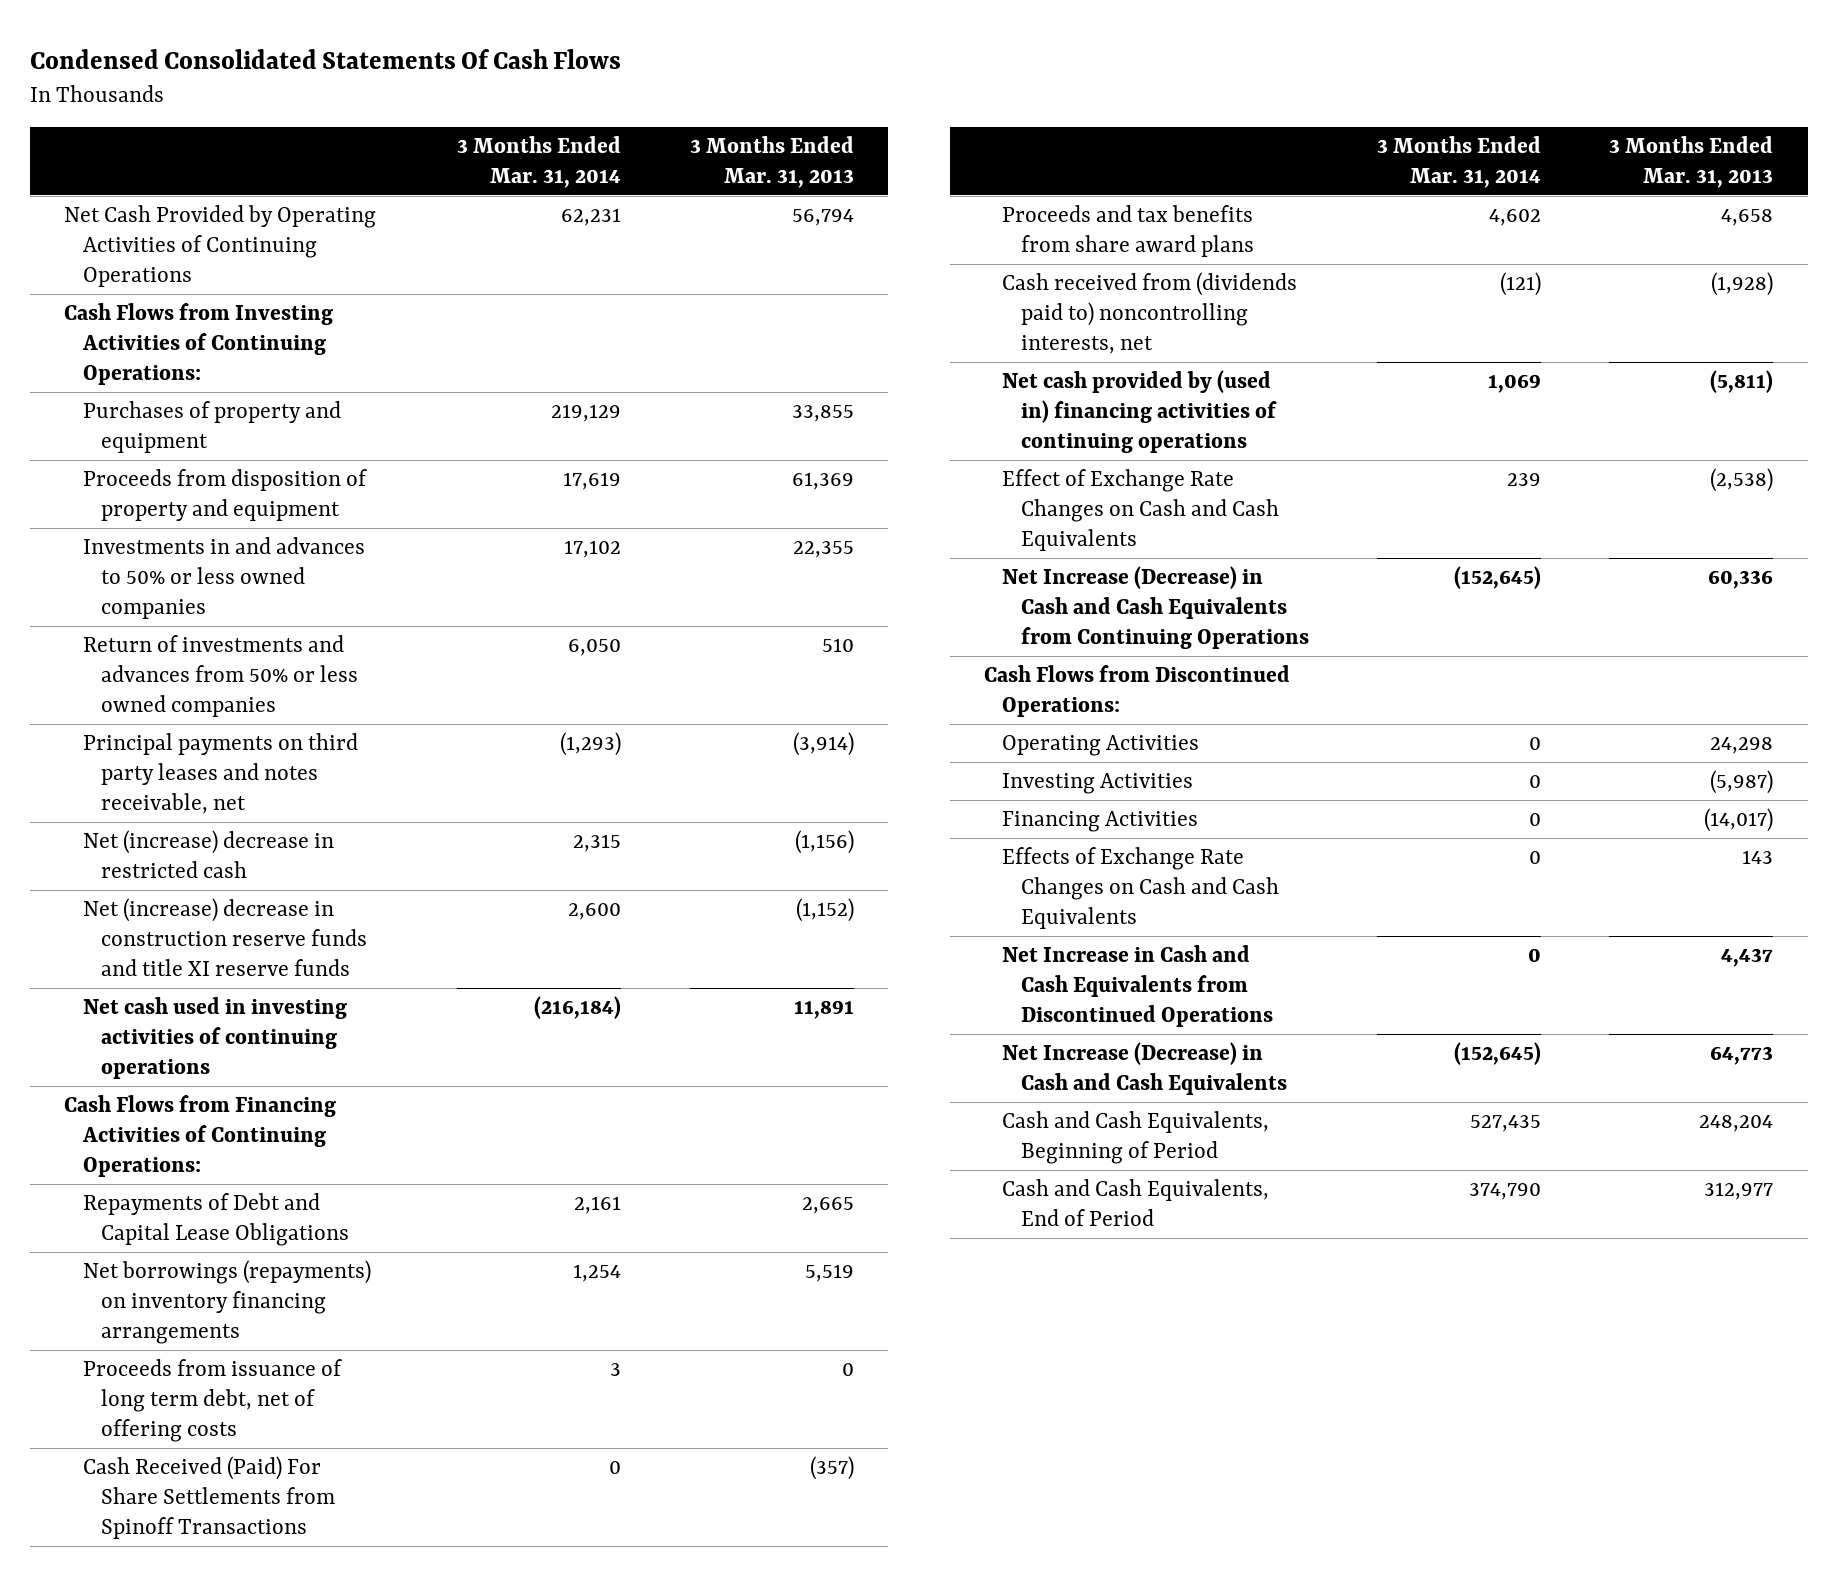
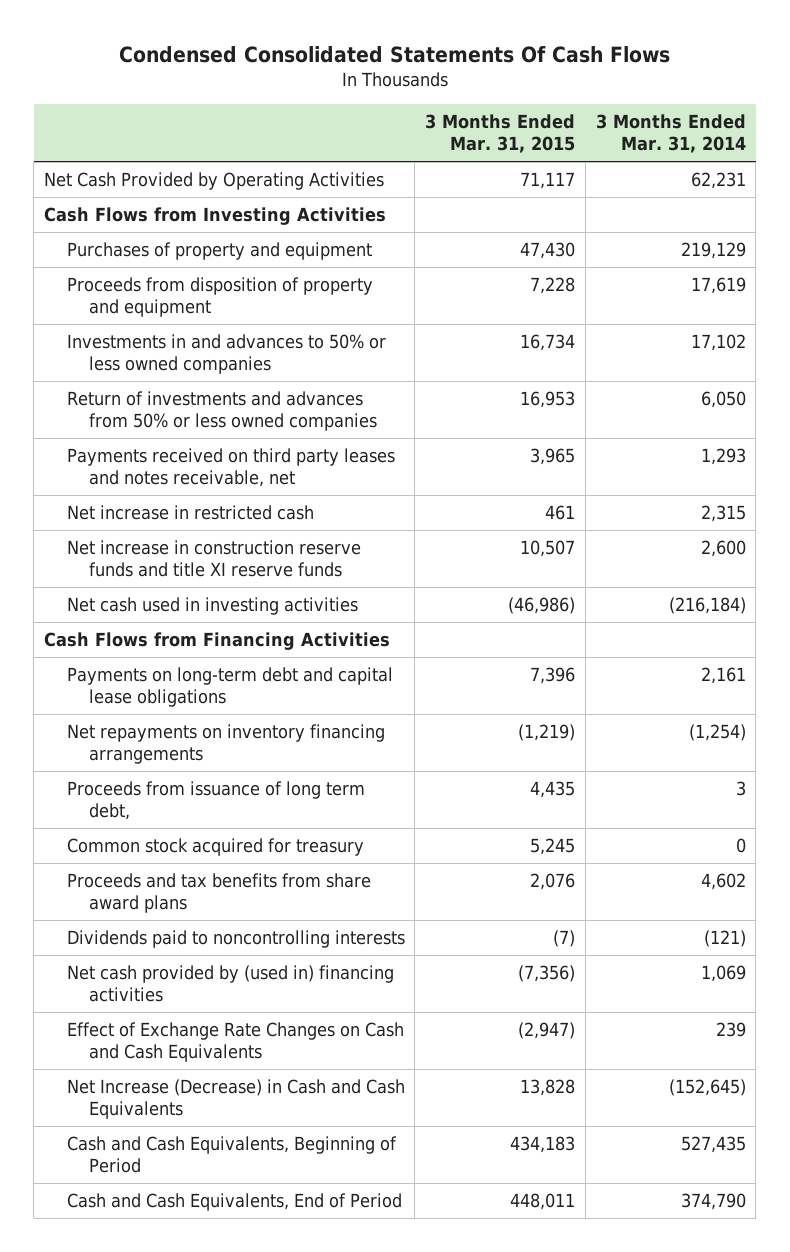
[689,135,854,189] 3 Months Ended Mar. 31, 2013 -> none
none -> [425,113,576,154] 3 Months Ended Mar. 31, 2015
[64,205,377,288] Net Cash Provided by Operating Activities of Continuing Operations -> [44,171,385,190] Net Cash Provided by Operating Activities
[64,303,334,386] Cash Flows from Investing Activities of Continuing Operations: -> [44,206,387,225] Cash Flows from Investing Activities
[82,1456,336,1540] Cash Received (Paid) For Share Settlements from Spinoff Transactions -> none
[82,733,358,815] Principal payments on third party leases and notes receivable, net -> [66,447,395,488] Payments received on third party leases and notes receivable, net
[560,732,622,757] (1,293) -> [700,447,746,465] 1,293
[82,830,334,879] Net (increase) decrease in restricted cash -> [66,504,314,520] Net increase in restricted cash
[82,898,368,977] Net (increase) decrease in construction reserve funds and title XI reserve funds -> [66,539,361,578] Net increase in construction reserve funds and title XI reserve funds
[82,997,347,1080] Net cash used in investing activities of continuing operations -> [66,596,358,615] Net cash used in investing activities
[64,1095,337,1178] Cash Flows from Financing Activities of Continuing Operations: -> [44,631,391,650] Cash Flows from Financing Activities
[82,1193,350,1247] Repayments of Debt and Capital Lease Obligations -> [66,666,393,708] Payments on long-term debt and capital lease obligations
[82,1260,371,1345] Net borrowings (repayments) on inventory financing arrangements -> [66,723,385,765] Net repayments on inventory financing arrangements
[573,1264,622,1283] 1,254 -> [688,723,746,741] (1,254)
[82,1359,342,1443] Proceeds from issuance of long term debt, net of offering costs -> [66,780,365,821] Proceeds from issuance of long term debt,
none -> [66,837,364,856] Common stock acquired for treasury
[1002,272,1298,355] Cash received from (dividends paid to) noncontrolling interests, net -> [66,929,405,948] Dividends paid to noncontrolling interests
[1002,370,1277,454] Net cash provided by (used in) financing activities of continuing operations -> [66,964,394,1003] Net cash provided by (used in) financing activities
[1002,566,1309,650] Net Increase (Decrease) in Cash and Cash Equivalents from Continuing Operations -> none
[984,665,1291,718] Cash Flows from Discontinued Operations: -> none
[1002,735,1200,757] Operating Activities -> none
[1002,773,1194,795] Investing Activities -> none
[1002,811,1199,833] Financing Activities -> none
[1002,847,1279,930] Effects of Exchange Rate Changes on Cash and Cash Equivalents -> none
[1002,945,1273,1028] Net Increase in Cash and Cash Equivalents from Discontinued Operations -> none

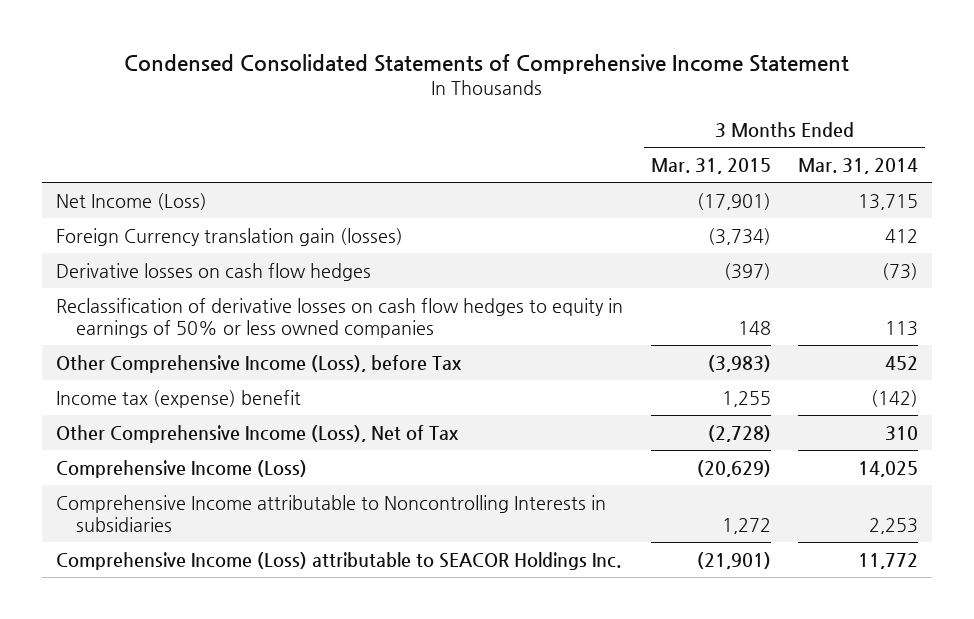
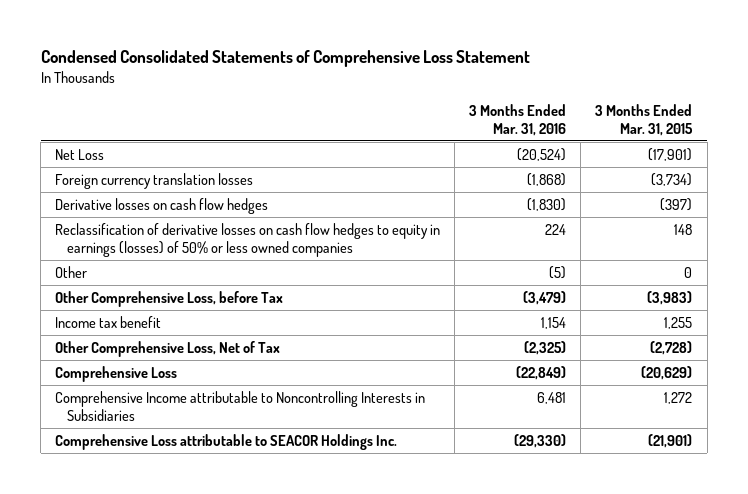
[124,53,850,74] Condensed Consolidated Statements of Comprehensive Income Statement -> [40,50,530,68] Condensed Consolidated Statements of Comprehensive Loss Statement
[798,158,919,175] Mar. 31, 2014 -> none
none -> [469,103,567,136] 3 Months Ended Mar. 31, 2016
[55,192,207,210] Net Income (Loss) -> [55,148,105,160] Net Loss
[55,227,403,246] Foreign Currency translation gain (losses) -> [55,172,254,189] Foreign currency translation losses
[55,297,623,338] Reclassification of derivative losses on cash flow hedges to equity in earnings of 50% or less owned companies -> [55,222,441,257] Reclassification of derivative losses on cash flow hedges to equity in earnings (losses) of 50% or less owned companies
none -> [55,265,88,278] Other
[55,354,462,373] Other Comprehensive Income (Loss), before Tax -> [55,290,284,307] Other Comprehensive Loss, before Tax
[55,389,301,408] Income tax (expense) benefit -> [55,315,162,328] Income tax benefit
[55,424,459,443] Other Comprehensive Income (Loss), Net of Tax -> [55,340,281,357] Other Comprehensive Loss, Net of Tax
[55,459,307,478] Comprehensive Income (Loss) -> [55,365,178,382] Comprehensive Loss
[55,494,606,532] Comprehensive Income attributable to Noncontrolling Interests in subsidiaries -> [55,390,426,421] Comprehensive Income attributable to Noncontrolling Interests in Subsidiaries
[55,551,621,570] Comprehensive Income (Loss) attributable to SEACOR Holdings Inc. -> [55,433,398,450] Comprehensive Loss attributable to SEACOR Holdings Inc.

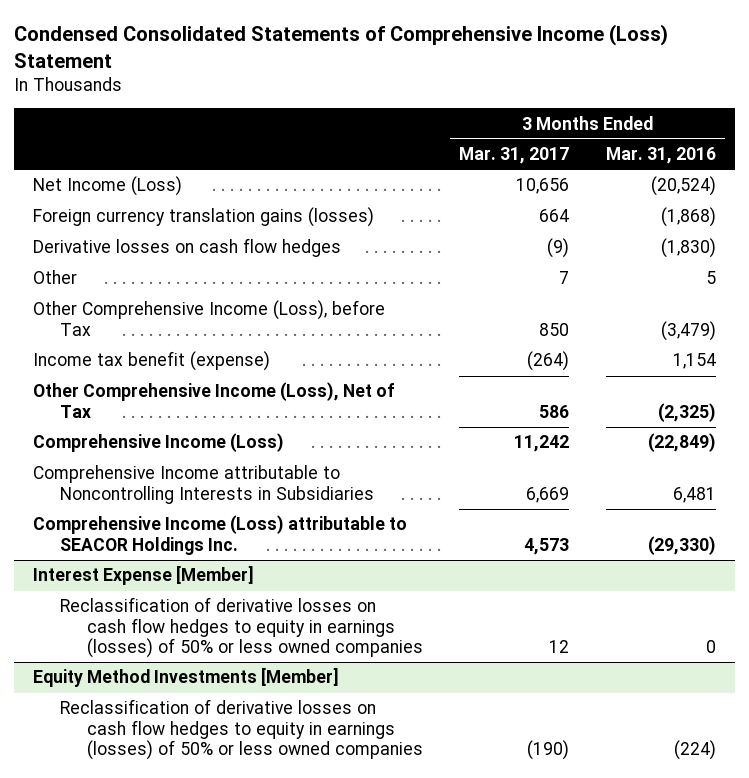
[40,50,530,68] Condensed Consolidated Statements of Comprehensive Loss Statement -> [14,23,669,68] Condensed Consolidated Statements of Comprehensive Income (Loss) Statement
[595,103,694,136] 3 Months Ended Mar. 31, 2015 -> none
none -> [459,147,570,165] Mar. 31, 2017
[55,148,105,160] Net Loss -> [32,176,182,197] Net Income (Loss)
[55,172,254,189] Foreign currency translation losses -> [32,207,374,228] Foreign currency translation gains (losses)
[55,222,441,257] Reclassification of derivative losses on cash flow hedges to equity in earnings (losses) of 50% or less owned companies -> none
[549,265,567,279] (5) -> [706,271,717,285] 5
[55,290,284,307] Other Comprehensive Loss, before Tax -> [32,300,385,336] Other Comprehensive Income (Loss), before Tax
[55,315,162,328] Income tax benefit -> [32,351,270,372] Income tax benefit (expense)
[55,340,281,357] Other Comprehensive Loss, Net of Tax -> [32,382,395,418] Other Comprehensive Income (Loss), Net of Tax
[55,365,178,382] Comprehensive Loss -> [32,433,284,453] Comprehensive Income (Loss)
[55,433,398,450] Comprehensive Loss attributable to SEACOR Holdings Inc. -> [32,515,407,555] Comprehensive Income (Loss) attributable to SEACOR Holdings Inc.
none -> [32,565,254,586] Interest Expense [Member]
none -> [59,597,423,659] Reclassification of derivative losses on cash flow hedges to equity in earnings (losses) of 50% or less owned companies
none -> [32,667,339,688] Equity Method Investments [Member]
none -> [59,699,423,761] Reclassification of derivative losses on cash flow hedges to equity in earnings (losses) of 50% or less owned companies

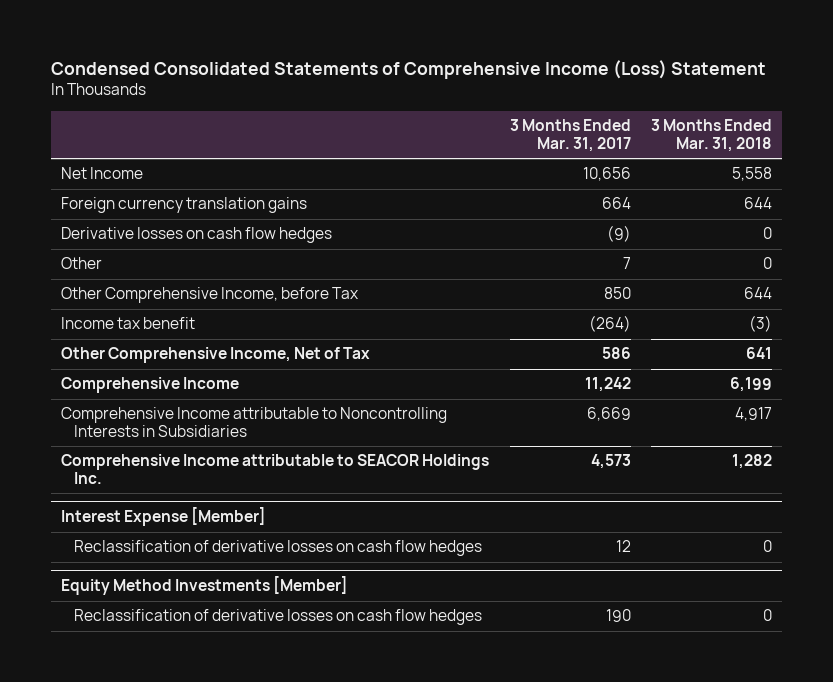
[606,147,717,165] Mar. 31, 2016 -> none
none -> [651,118,773,152] 3 Months Ended Mar. 31, 2018
[32,176,182,197] Net Income (Loss) -> [61,167,144,180] Net Income
[32,207,374,228] Foreign currency translation gains (losses) -> [61,197,308,214] Foreign currency translation gains
[32,300,385,336] Other Comprehensive Income (Loss), before Tax -> [61,287,360,304] Other Comprehensive Income, before Tax
[32,351,270,372] Income tax benefit (expense) -> [61,317,196,330] Income tax benefit
[32,382,395,418] Other Comprehensive Income (Loss), Net of Tax -> [61,347,371,364] Other Comprehensive Income, Net of Tax
[32,433,284,453] Comprehensive Income (Loss) -> [61,377,240,394] Comprehensive Income
[32,515,407,555] Comprehensive Income (Loss) attributable to SEACOR Holdings Inc. -> [61,454,490,485] Comprehensive Income attributable to SEACOR Holdings Inc.
[59,597,423,659] Reclassification of derivative losses on cash flow hedges to equity in earnings (losses) of 50% or less owned companies -> [74,540,483,557] Reclassification of derivative losses on cash flow hedges
[59,699,423,761] Reclassification of derivative losses on cash flow hedges to equity in earnings (losses) of 50% or less owned companies -> [74,609,483,626] Reclassification of derivative losses on cash flow hedges
[527,740,570,761] (190) -> [605,609,631,623] 190

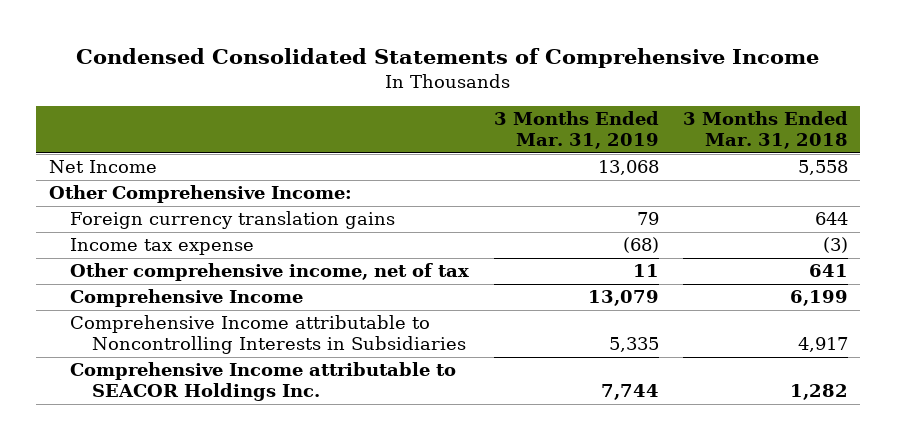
[50,59,766,79] Condensed Consolidated Statements of Comprehensive Income (Loss) Statement -> [76,48,820,69] Condensed Consolidated Statements of Comprehensive Income
[509,118,631,152] 3 Months Ended Mar. 31, 2017 -> none
none -> [493,111,659,150] 3 Months Ended Mar. 31, 2019
none -> [48,185,352,204] Other Comprehensive Income:
[61,227,333,244] Derivative losses on cash flow hedges -> none
[61,257,103,270] Other -> none
[61,287,360,304] Other Comprehensive Income, before Tax -> none
[61,317,196,330] Income tax benefit -> [70,238,255,256] Income tax expense
[61,347,371,364] Other Comprehensive Income, Net of Tax -> [70,263,470,282] Other comprehensive income, net of tax
[61,507,267,527] Interest Expense [Member] -> none
[74,540,483,557] Reclassification of derivative losses on cash flow hedges -> none
[61,576,349,596] Equity Method Investments [Member] -> none
[74,609,483,626] Reclassification of derivative losses on cash flow hedges -> none

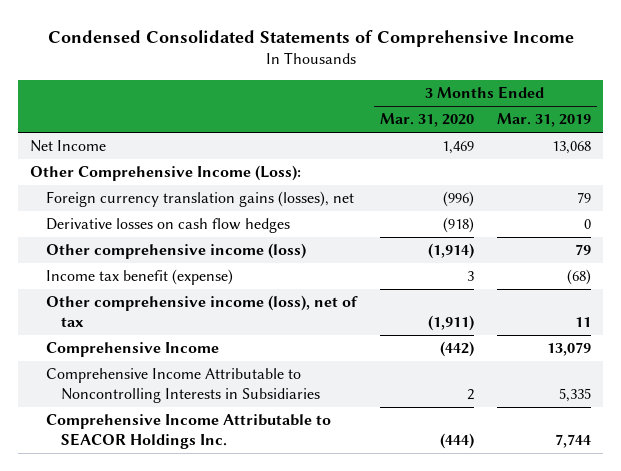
[683,111,849,150] 3 Months Ended Mar. 31, 2018 -> none
none -> [379,113,474,128] Mar. 31, 2020
[48,185,352,204] Other Comprehensive Income: -> [30,165,302,182] Other Comprehensive Income (Loss):
[70,211,396,230] Foreign currency translation gains -> [45,191,354,208] Foreign currency translation gains (losses), net
none -> [45,218,290,234] Derivative losses on cash flow hedges
none -> [45,243,306,260] Other comprehensive income (loss)
[70,238,255,256] Income tax expense -> [45,269,233,286] Income tax benefit (expense)
[70,263,470,282] Other comprehensive income, net of tax -> [45,295,358,328] Other comprehensive income (loss), net of tax
[70,315,467,355] Comprehensive Income attributable to Noncontrolling Interests in Subsidiaries -> [45,368,320,404] Comprehensive Income Attributable to Noncontrolling Interests in Subsidiaries
[70,362,457,402] Comprehensive Income attributable to SEACOR Holdings Inc. -> [45,414,331,450] Comprehensive Income Attributable to SEACOR Holdings Inc.

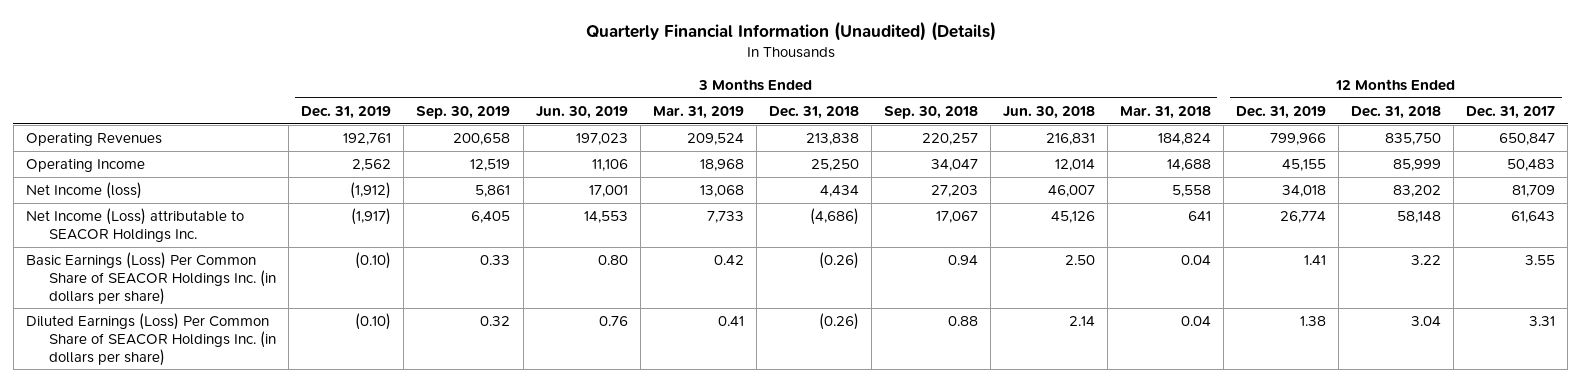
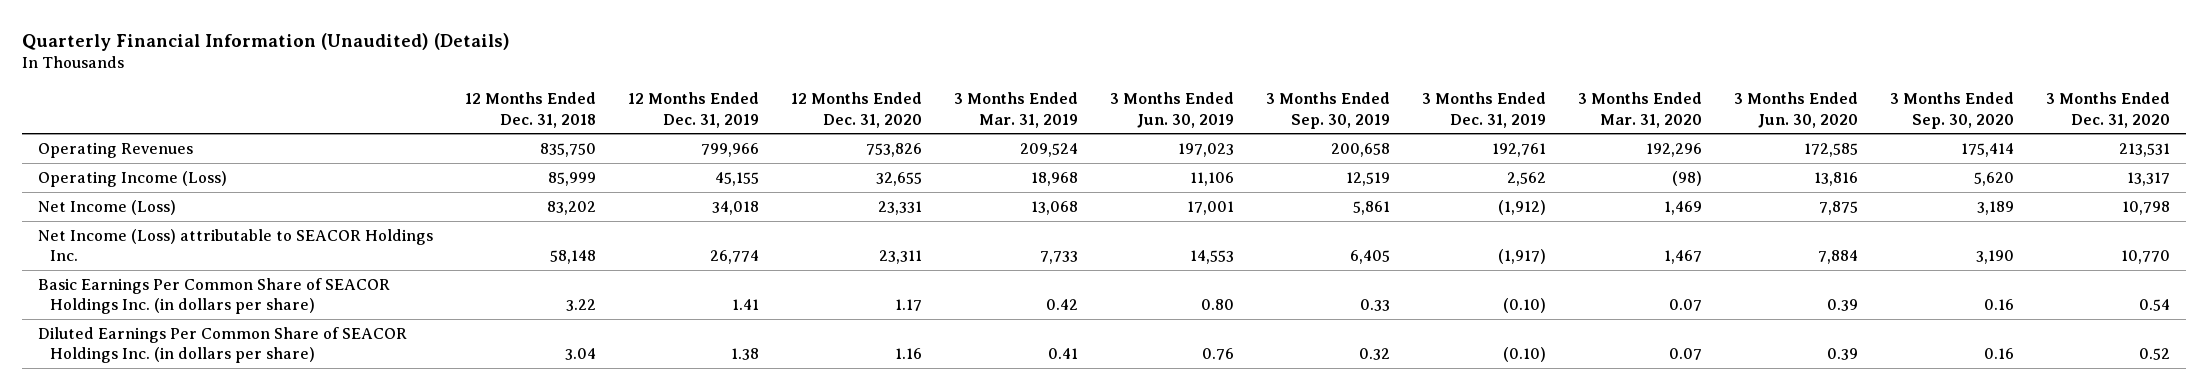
[768,105,859,119] Dec. 31, 2018 -> none
[883,105,978,119] Sep. 30, 2018 -> none
[1002,105,1095,119] Jun. 30, 2018 -> none
[1120,105,1212,119] Mar. 31, 2018 -> none
[1466,105,1556,119] Dec. 31, 2017 -> none
none -> [791,92,923,128] 12 Months Ended Dec. 31, 2020
none -> [1578,92,1703,128] 3 Months Ended Mar. 31, 2020
none -> [1734,92,1859,128] 3 Months Ended Jun. 30, 2020
none -> [1890,92,2015,129] 3 Months Ended Sep. 30, 2020
none -> [2046,92,2171,128] 3 Months Ended Dec. 31, 2020
[25,158,145,173] Operating Income -> [38,170,228,187] Operating Income (Loss)
[25,182,142,200] Net Income (loss) -> [38,199,177,215] Net Income (Loss)
[25,252,277,305] Basic Earnings (Loss) Per Common Share of SEACOR Holdings Inc. (in dollars per share) -> [38,277,391,315] Basic Earnings Per Common Share of SEACOR Holdings Inc. (in dollars per share)
[25,313,277,366] Diluted Earnings (Loss) Per Common Share of SEACOR Holdings Inc. (in dollars per share) -> [38,326,408,364] Diluted Earnings Per Common Share of SEACOR Holdings Inc. (in dollars per share)

